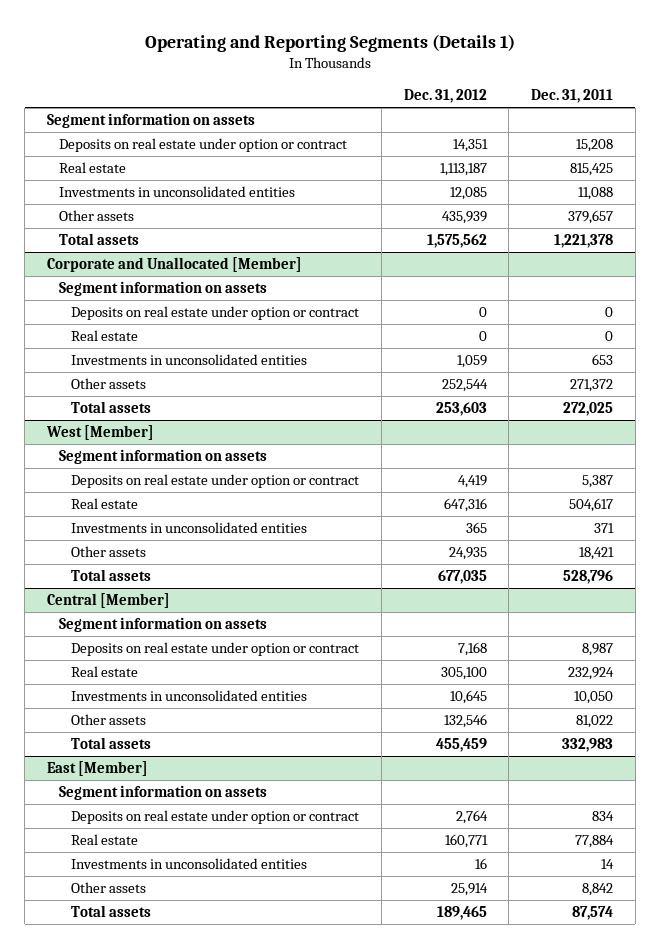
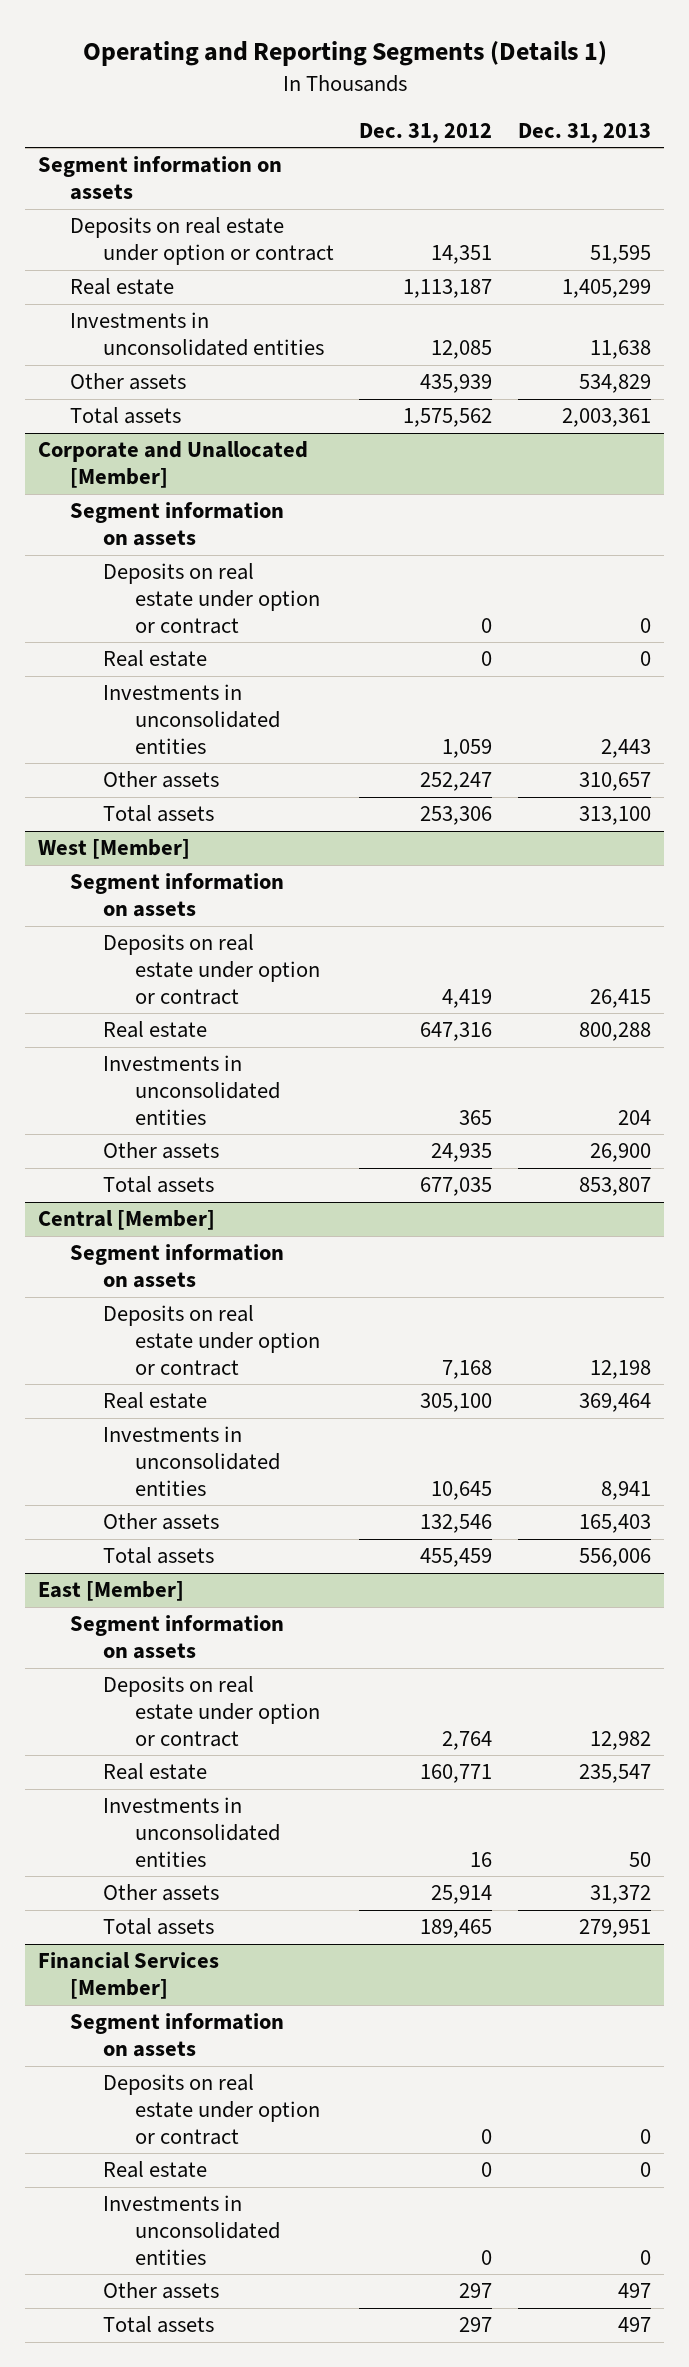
[531,89,614,104] Dec. 31, 2011 -> none
none -> [518,122,652,143] Dec. 31, 2013
[441,379,488,393] 252,544 -> [420,772,493,792] 252,247
[435,402,487,417] 253,603 -> [420,806,493,826] 253,306
none -> [37,1952,219,2000] Financial Services [Member]
none -> [70,2013,285,2058] Segment information on assets
none -> [102,2074,320,2145] Deposits on real estate under option or contract
none -> [102,2161,207,2179] Real estate
none -> [102,2195,280,2265] Investments in unconsolidated entities
none -> [102,2282,219,2300] Other assets
none -> [102,2316,214,2334] Total assets

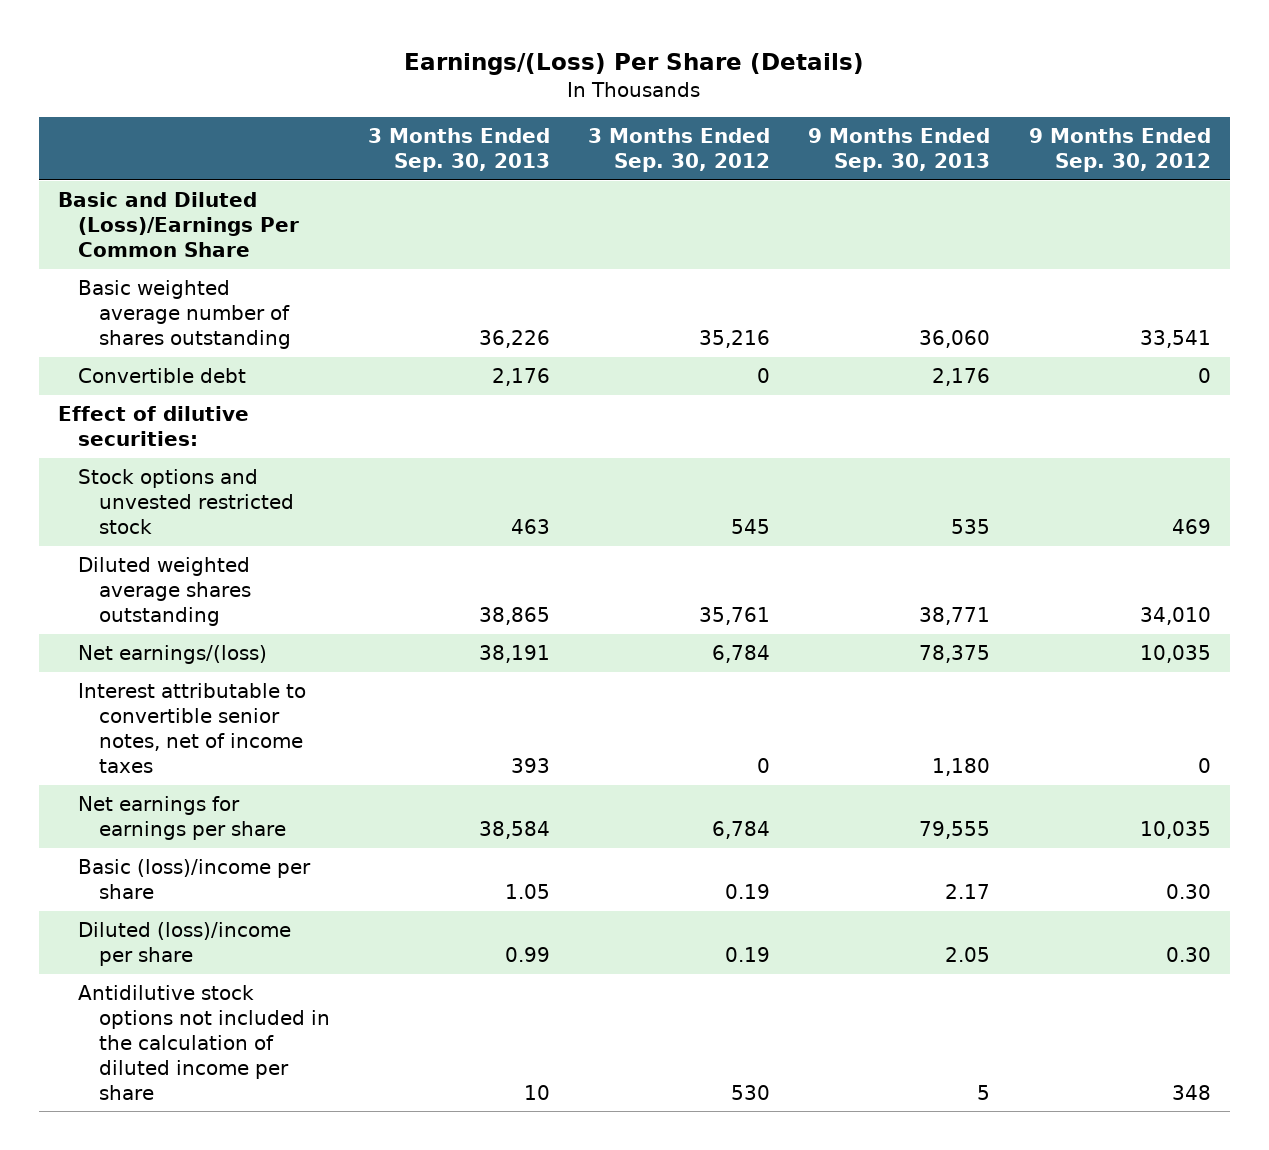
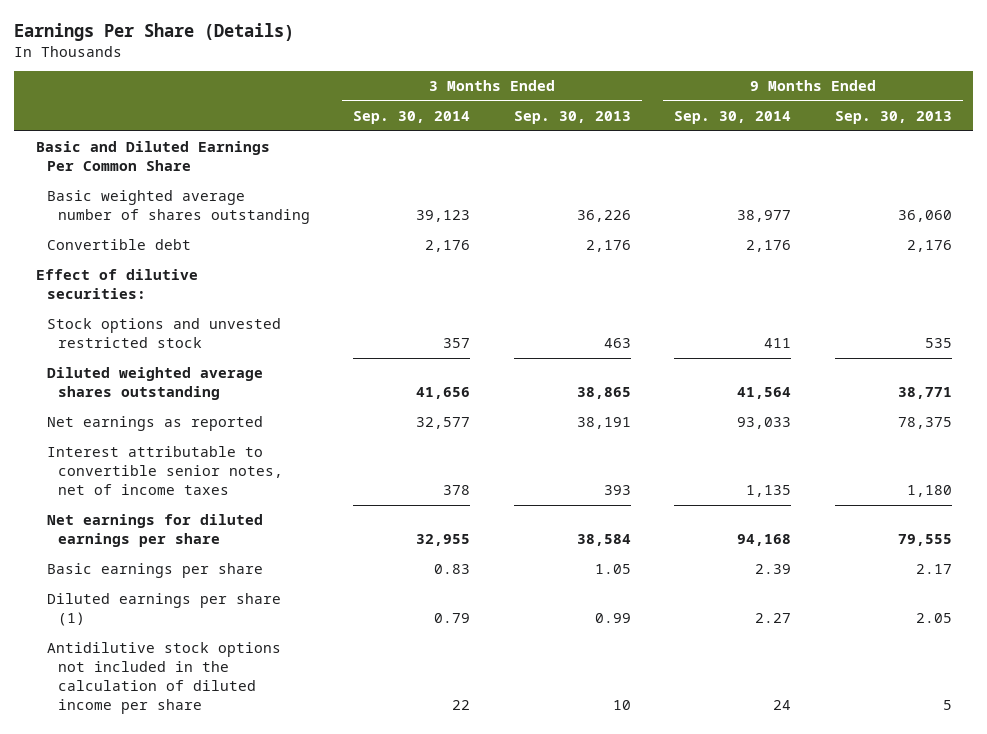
[404,53,865,76] Earnings/(Loss) Per Share (Details) -> [13,22,294,41] Earnings Per Share (Details)
[588,128,771,173] 3 Months Ended Sep. 30, 2012 -> none
[1028,128,1211,173] 9 Months Ended Sep. 30, 2012 -> none
none -> [353,111,471,125] Sep. 30, 2014
none -> [674,111,792,125] Sep. 30, 2014
[58,192,300,258] Basic and Diluted (Loss)/Earnings Per Common Share -> [35,141,270,172] Basic and Diluted Earnings Per Common Share
[78,645,268,665] Net earnings/(loss) -> [46,416,263,432] Net earnings as reported
[78,796,286,841] Net earnings for earnings per share -> [46,514,263,548] Net earnings for diluted earnings per share
[78,859,312,900] Basic (loss)/income per share -> [46,563,263,579] Basic earnings per share
[78,922,292,967] Diluted (loss)/income per share -> [46,593,281,627] Diluted earnings per share (1)

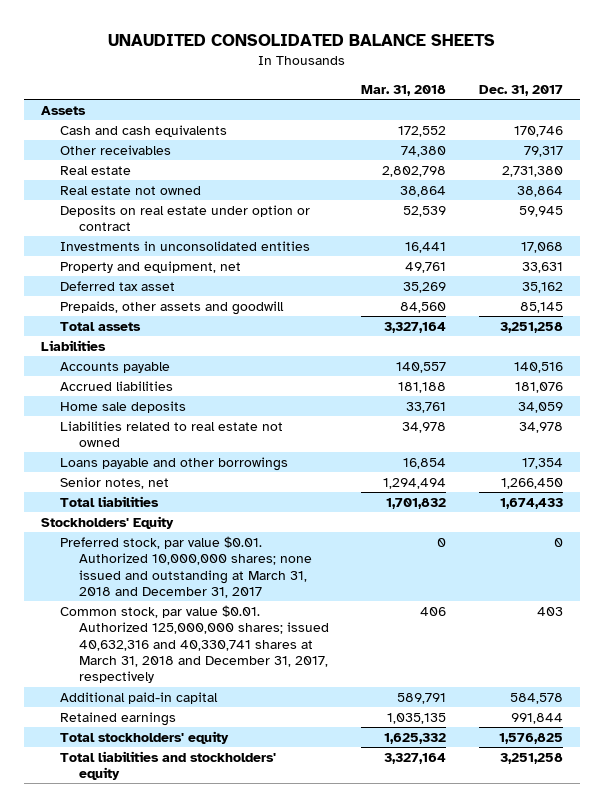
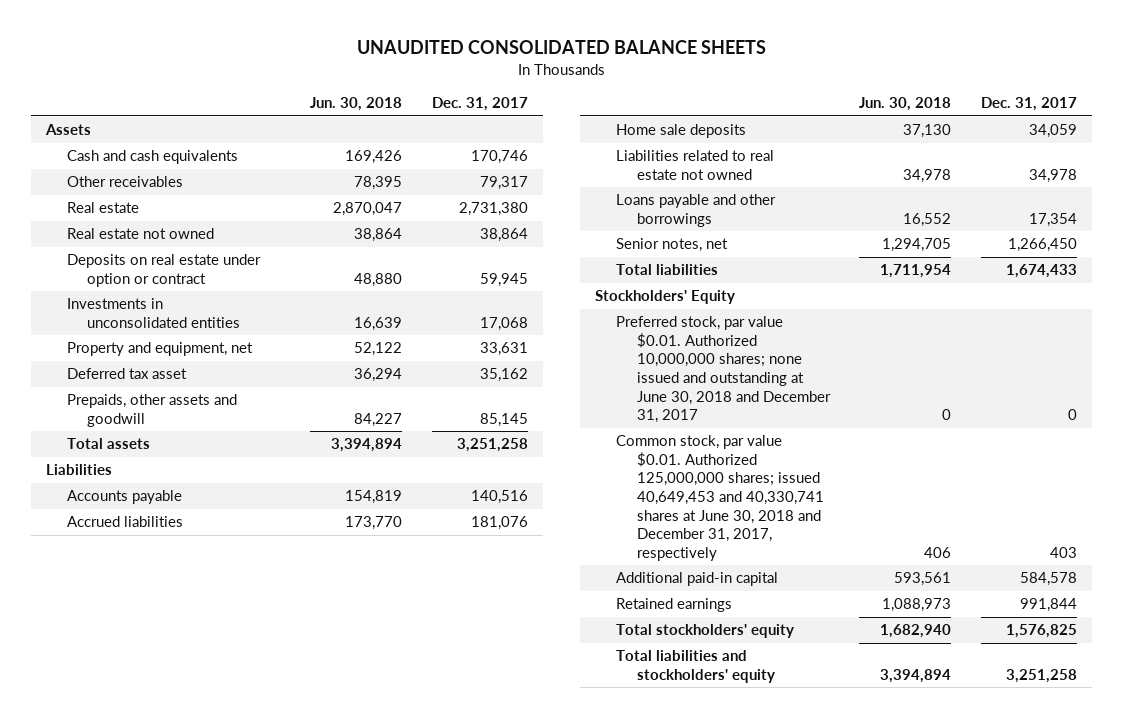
[361,85,447,97] Mar. 31, 2018 -> none
none -> [310,97,403,112] Jun. 30, 2018
[59,535,312,598] Preferred stock, par value $0.01. Authorized 10,000,000 shares; none issued and outstanding at March 31, 2018 and December 31, 2017 -> [615,316,831,424] Preferred stock, par value $0.01. Authorized 10,000,000 shares; none issued and outstanding at June 30, 2018 and December 31, 2017
[59,604,329,684] Common stock, par value $0.01. Authorized 125,000,000 shares; issued 40,632,316 and 40,330,741 shares at March 31, 2018 and December 31, 2017, respectively -> [615,435,824,561] Common stock, par value $0.01. Authorized 125,000,000 shares; issued 40,649,453 and 40,330,741 shares at June 30, 2018 and December 31, 2017, respectively

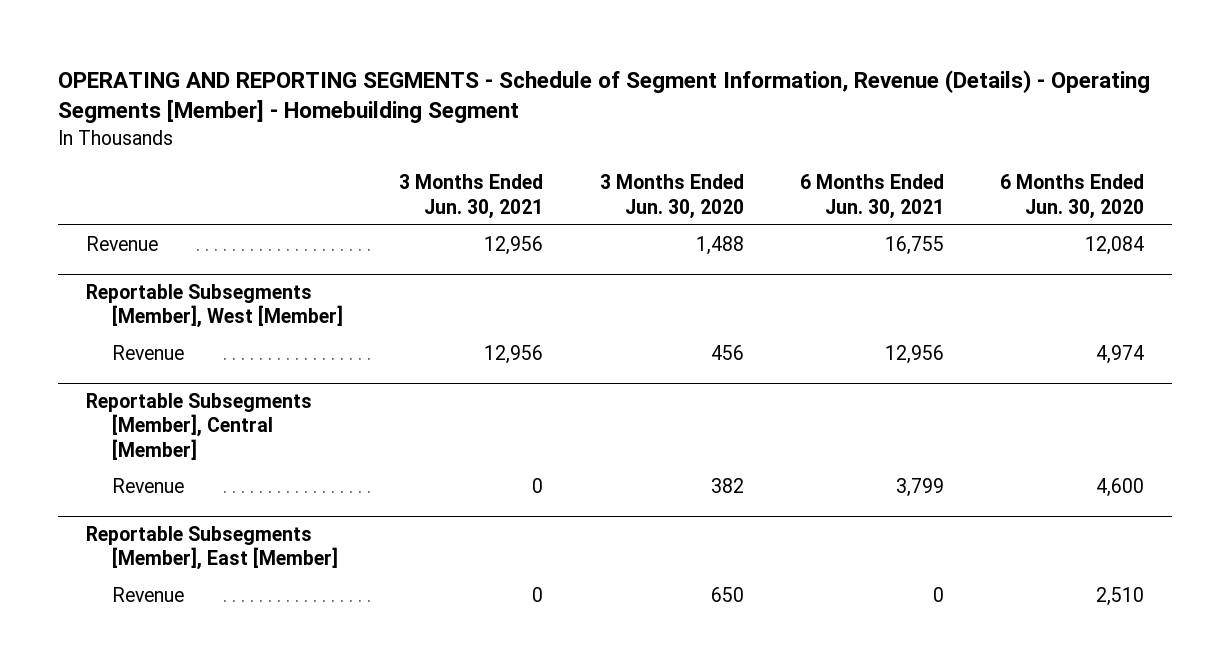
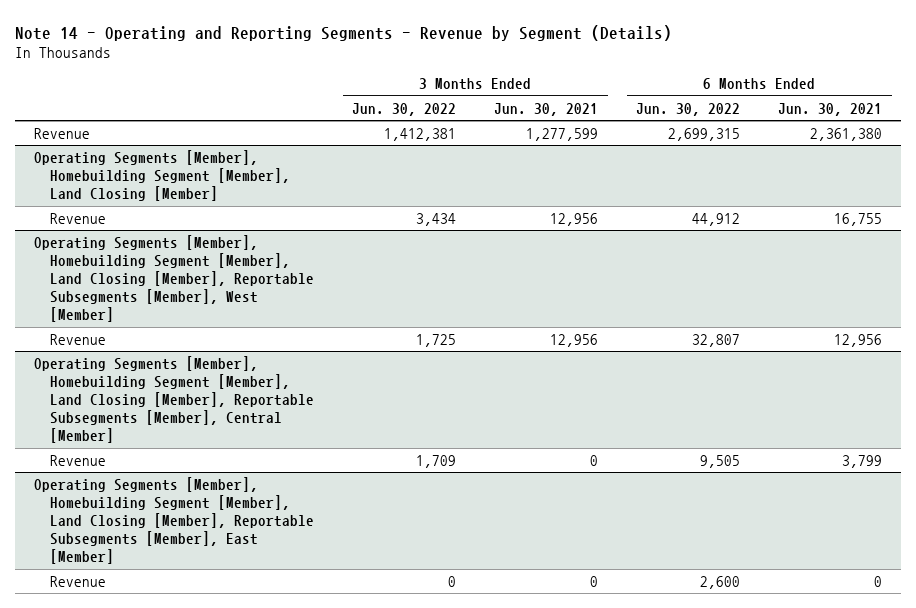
[58,70,1151,124] OPERATING AND REPORTING SEGMENTS - Schedule of Segment Information, Revenue (Details) - Operating Segments [Member] - Homebuilding Segment -> [15,24,673,41] Note 14 - Operating and Reporting Segments - Revenue by Segment (Details)
[599,174,744,219] 3 Months Ended Jun. 30, 2020 -> none
[1000,174,1145,219] 6 Months Ended Jun. 30, 2020 -> none
none -> [352,102,457,116] Jun. 30, 2022
none -> [636,102,741,116] Jun. 30, 2022
none -> [34,127,91,139] Revenue
none -> [34,149,291,202] Operating Segments [Member], Homebuilding Segment [Member], Land Closing [Member]
[86,284,344,329] Reportable Subsegments [Member], West [Member] -> none
none -> [34,234,315,323] Operating Segments [Member], Homebuilding Segment [Member], Land Closing [Member], Reportable Subsegments [Member], West [Member]
[86,393,313,460] Reportable Subsegments [Member], Central [Member] -> none
none -> [34,355,315,444] Operating Segments [Member], Homebuilding Segment [Member], Land Closing [Member], Reportable Subsegments [Member], Central [Member]
[86,526,339,571] Reportable Subsegments [Member], East [Member] -> none
none -> [34,476,315,565] Operating Segments [Member], Homebuilding Segment [Member], Land Closing [Member], Reportable Subsegments [Member], East [Member]

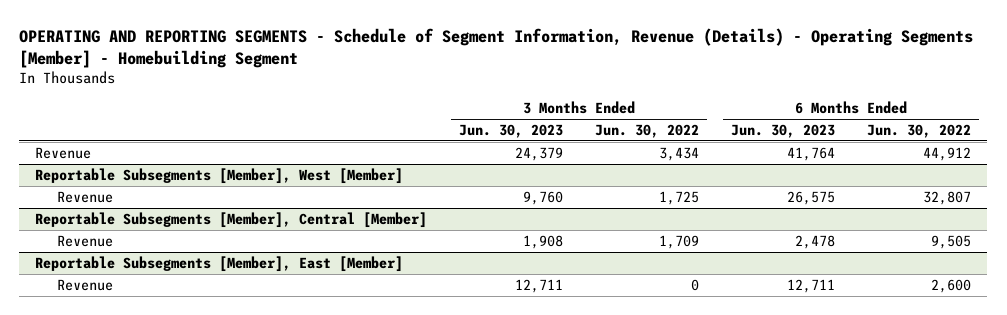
[15,24,673,41] Note 14 - Operating and Reporting Segments - Revenue by Segment (Details) -> [19,27,974,68] OPERATING AND REPORTING SEGMENTS - Schedule of Segment Information, Revenue (Details) - Operating Segments [Member] - Homebuilding Segment
[494,102,599,116] Jun. 30, 2021 -> none
[778,102,883,116] Jun. 30, 2021 -> none
none -> [459,123,564,138] Jun. 30, 2023
none -> [731,123,836,138] Jun. 30, 2023
[34,127,91,139] Revenue -> none
[34,149,291,202] Operating Segments [Member], Homebuilding Segment [Member], Land Closing [Member] -> none
[34,234,315,323] Operating Segments [Member], Homebuilding Segment [Member], Land Closing [Member], Reportable Subsegments [Member], West [Member] -> none
none -> [35,167,404,184] Reportable Subsegments [Member], West [Member]
[34,355,315,444] Operating Segments [Member], Homebuilding Segment [Member], Land Closing [Member], Reportable Subsegments [Member], Central [Member] -> none
none -> [35,211,428,228] Reportable Subsegments [Member], Central [Member]
[34,476,315,565] Operating Segments [Member], Homebuilding Segment [Member], Land Closing [Member], Reportable Subsegments [Member], East [Member] -> none
none -> [35,255,404,272] Reportable Subsegments [Member], East [Member]

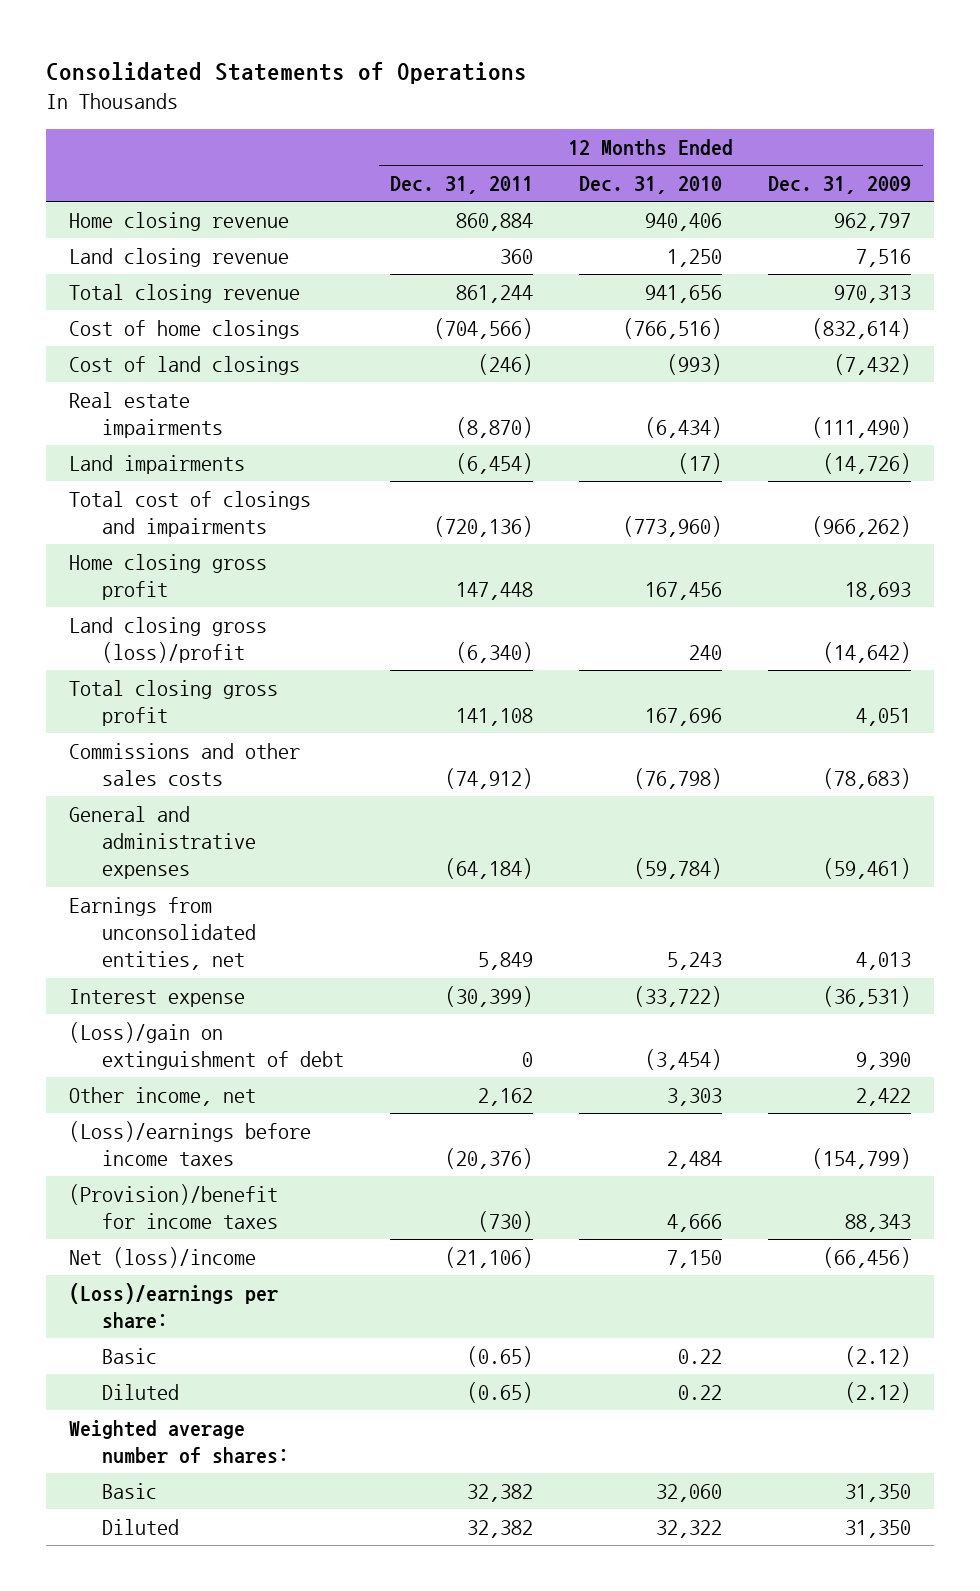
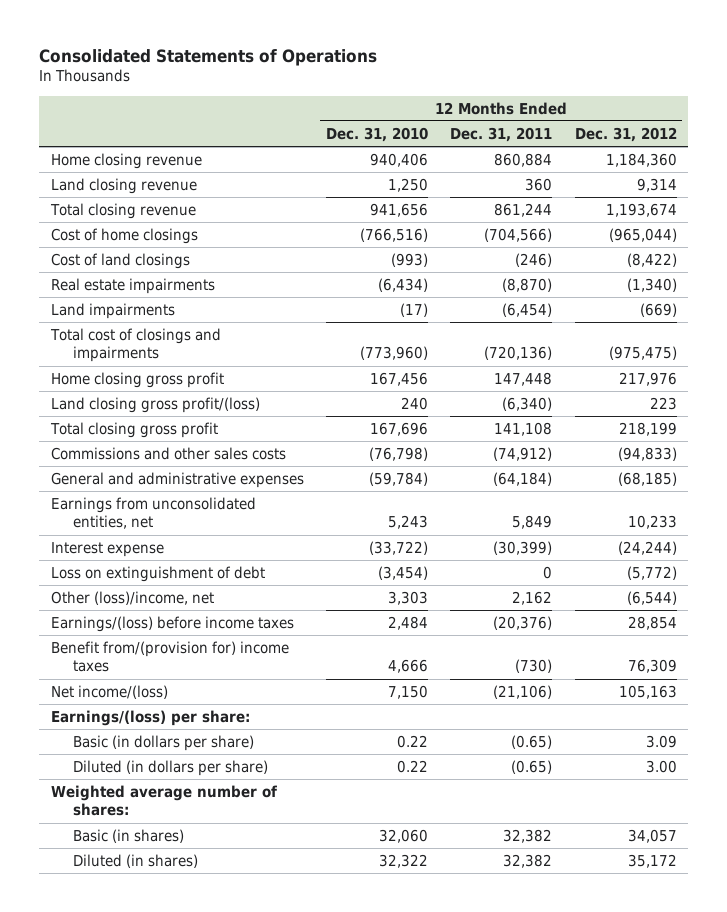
[768,176,912,195] Dec. 31, 2009 -> none
none -> [574,126,677,142] Dec. 31, 2012
[68,616,267,664] Land closing gross (loss)/profit -> [50,396,260,413] Land closing gross profit/(loss)
[68,1021,345,1071] (Loss)/gain on extinguishment of debt -> [50,565,265,582] Loss on extinguishment of debt
[68,1086,256,1106] Other income, net -> [50,590,214,605] Other (loss)/income, net
[68,1120,311,1167] (Loss)/earnings before income taxes -> [50,615,294,632] Earnings/(loss) before income taxes
[68,1183,279,1230] (Provision)/benefit for income taxes -> [50,640,289,673] Benefit from/(provision for) income taxes
[68,1246,256,1268] Net (loss)/income -> [50,684,168,699] Net income/(loss)
[68,1282,278,1329] (Loss)/earnings per share: -> [50,709,250,726] Earnings/(loss) per share:
[102,1347,158,1364] Basic -> [72,734,254,751] Basic (in dollars per share)
[102,1383,180,1400] Diluted -> [72,759,268,776] Diluted (in dollars per share)
[102,1482,158,1499] Basic -> [72,828,184,843] Basic (in shares)
[102,1518,180,1535] Diluted -> [72,853,198,868] Diluted (in shares)

